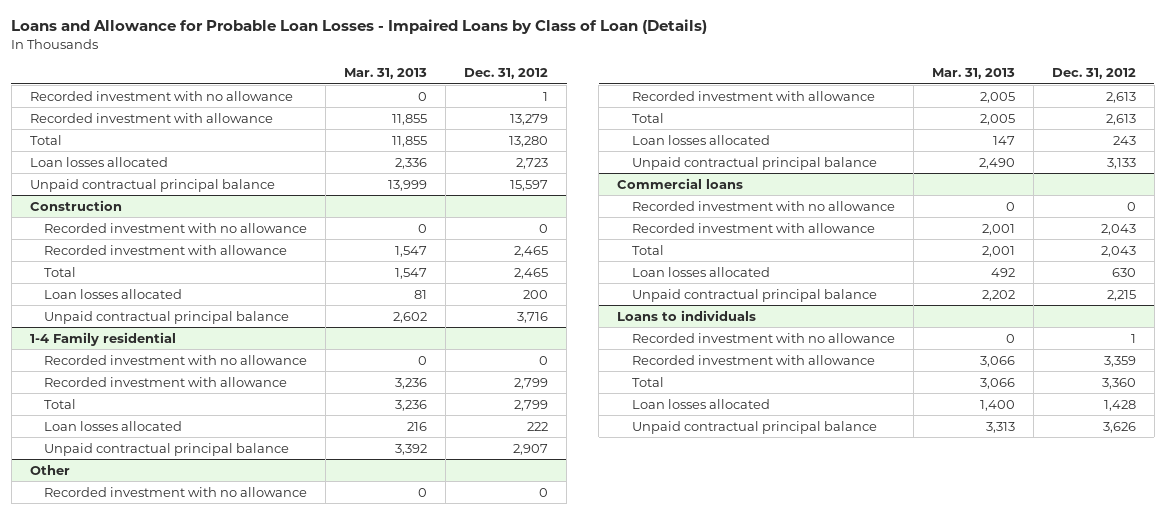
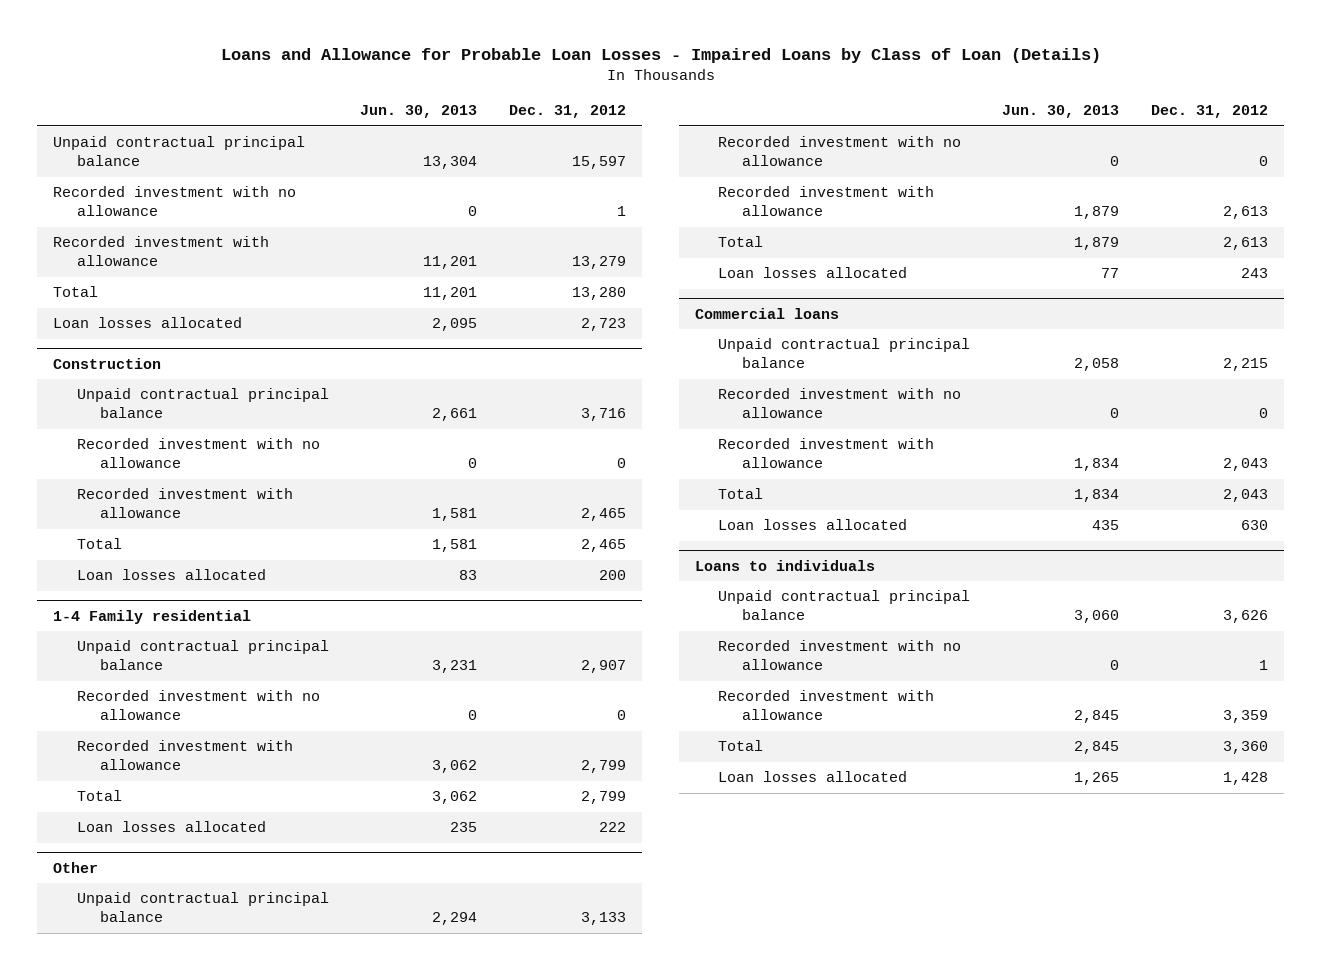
[344,68,428,80] Mar. 31, 2013 -> none
none -> [360,105,478,119] Jun. 30, 2013
[29,178,275,192] Unpaid contractual principal balance -> [53,136,306,167] Unpaid contractual principal balance
[44,310,290,324] Unpaid contractual principal balance -> [76,388,329,419] Unpaid contractual principal balance
[44,442,290,456] Unpaid contractual principal balance -> [76,640,329,671] Unpaid contractual principal balance
[632,156,878,170] Unpaid contractual principal balance -> [76,892,329,923] Unpaid contractual principal balance
[632,288,878,302] Unpaid contractual principal balance -> [718,338,971,369] Unpaid contractual principal balance
[632,420,878,434] Unpaid contractual principal balance -> [718,590,971,621] Unpaid contractual principal balance

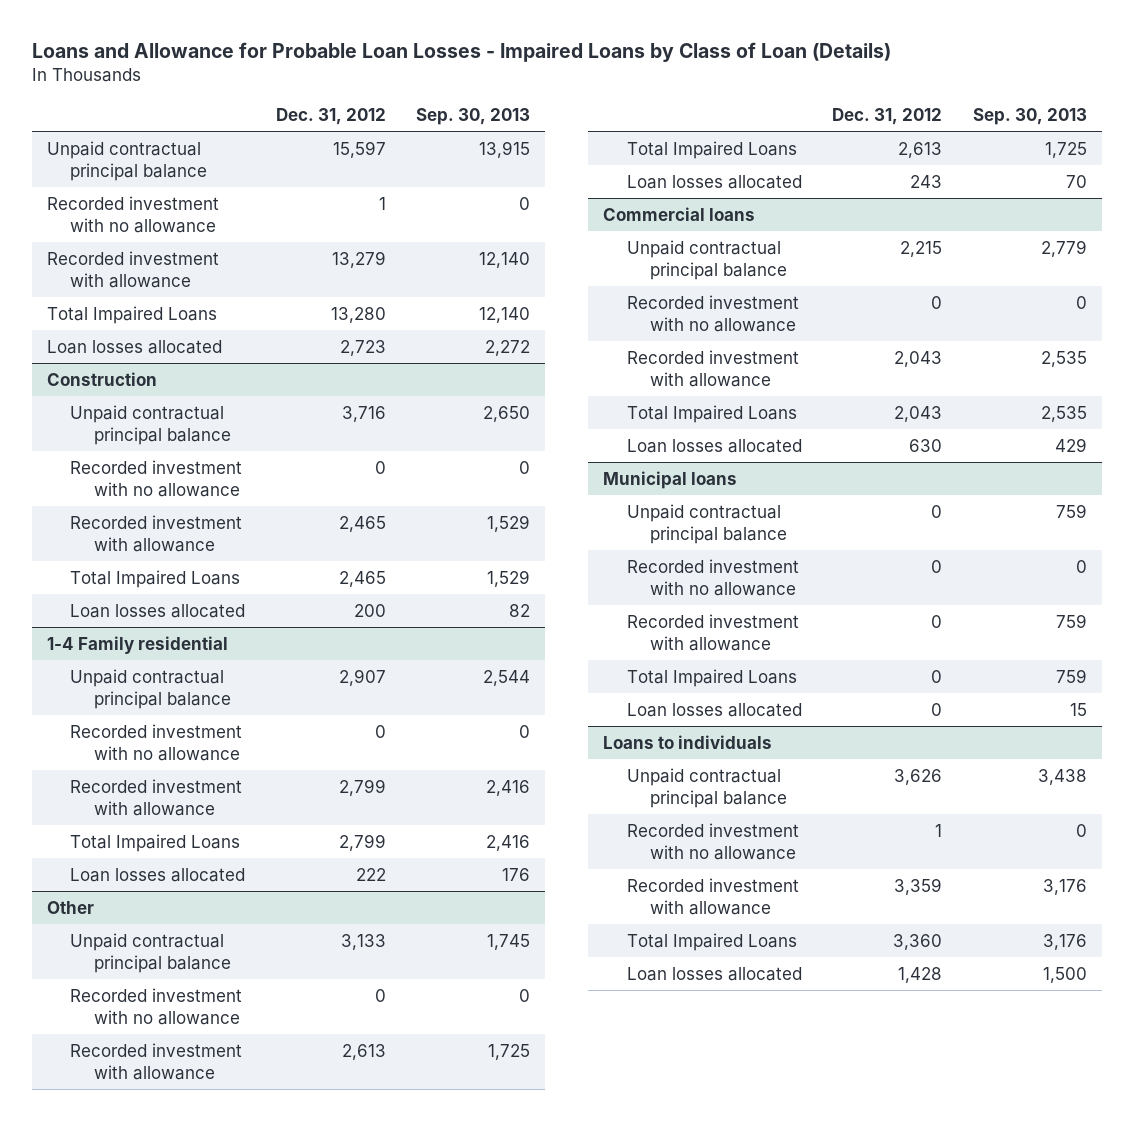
[360,105,478,119] Jun. 30, 2013 -> none
none -> [416,107,531,125] Sep. 30, 2013
[53,286,99,298] Total -> [46,305,217,324] Total Impaired Loans
[76,538,122,550] Total -> [70,569,241,588] Total Impaired Loans
[76,790,122,802] Total -> [70,833,241,852] Total Impaired Loans
[718,236,764,248] Total -> [626,140,797,159] Total Impaired Loans
[718,488,764,500] Total -> [626,404,797,423] Total Impaired Loans
none -> [603,470,738,489] Municipal loans
none -> [626,503,788,545] Unpaid contractual principal balance
none -> [626,558,799,597] Recorded investment with no allowance
none -> [626,613,799,652] Recorded investment with allowance
none -> [626,668,797,687] Total Impaired Loans
none -> [626,702,802,717] Loan losses allocated
[718,740,764,752] Total -> [626,932,797,951] Total Impaired Loans

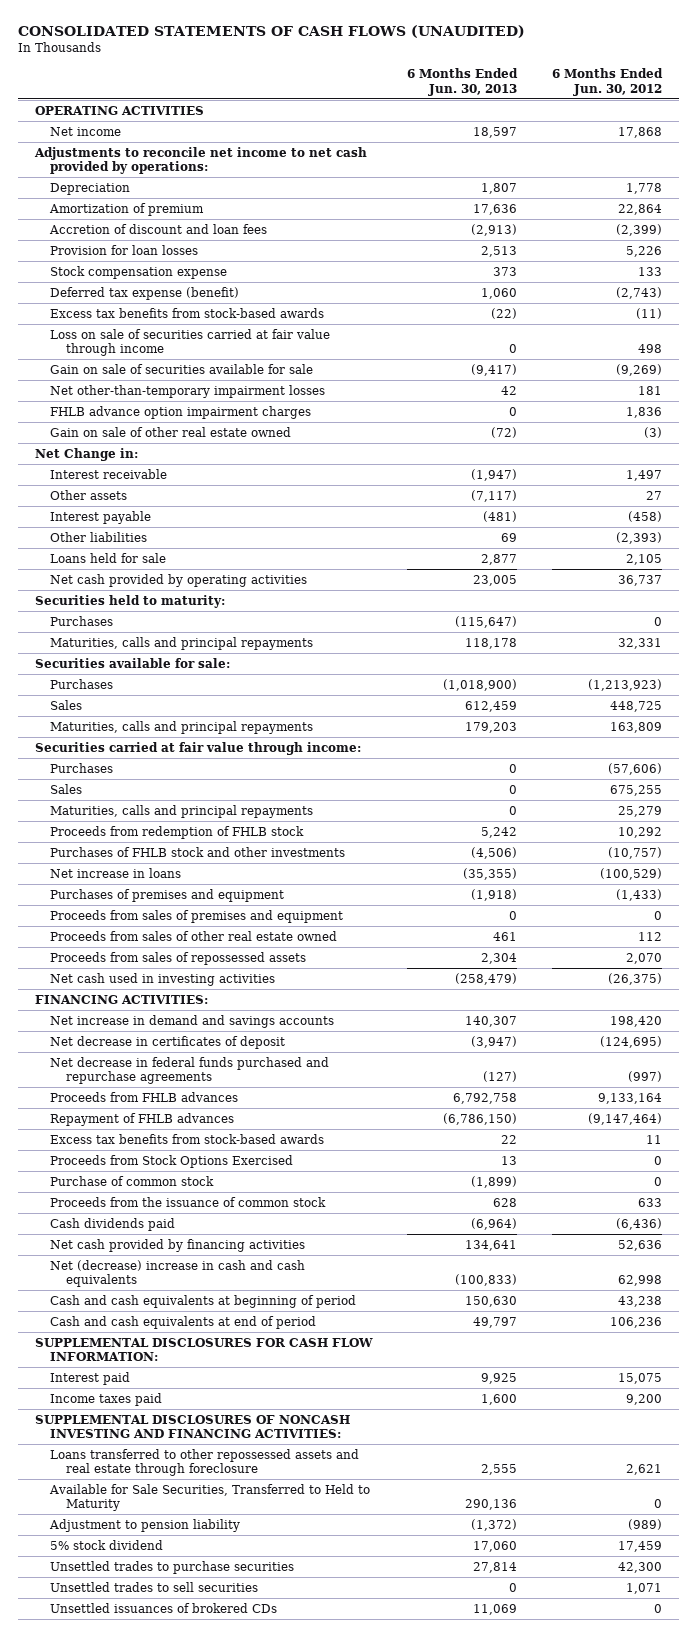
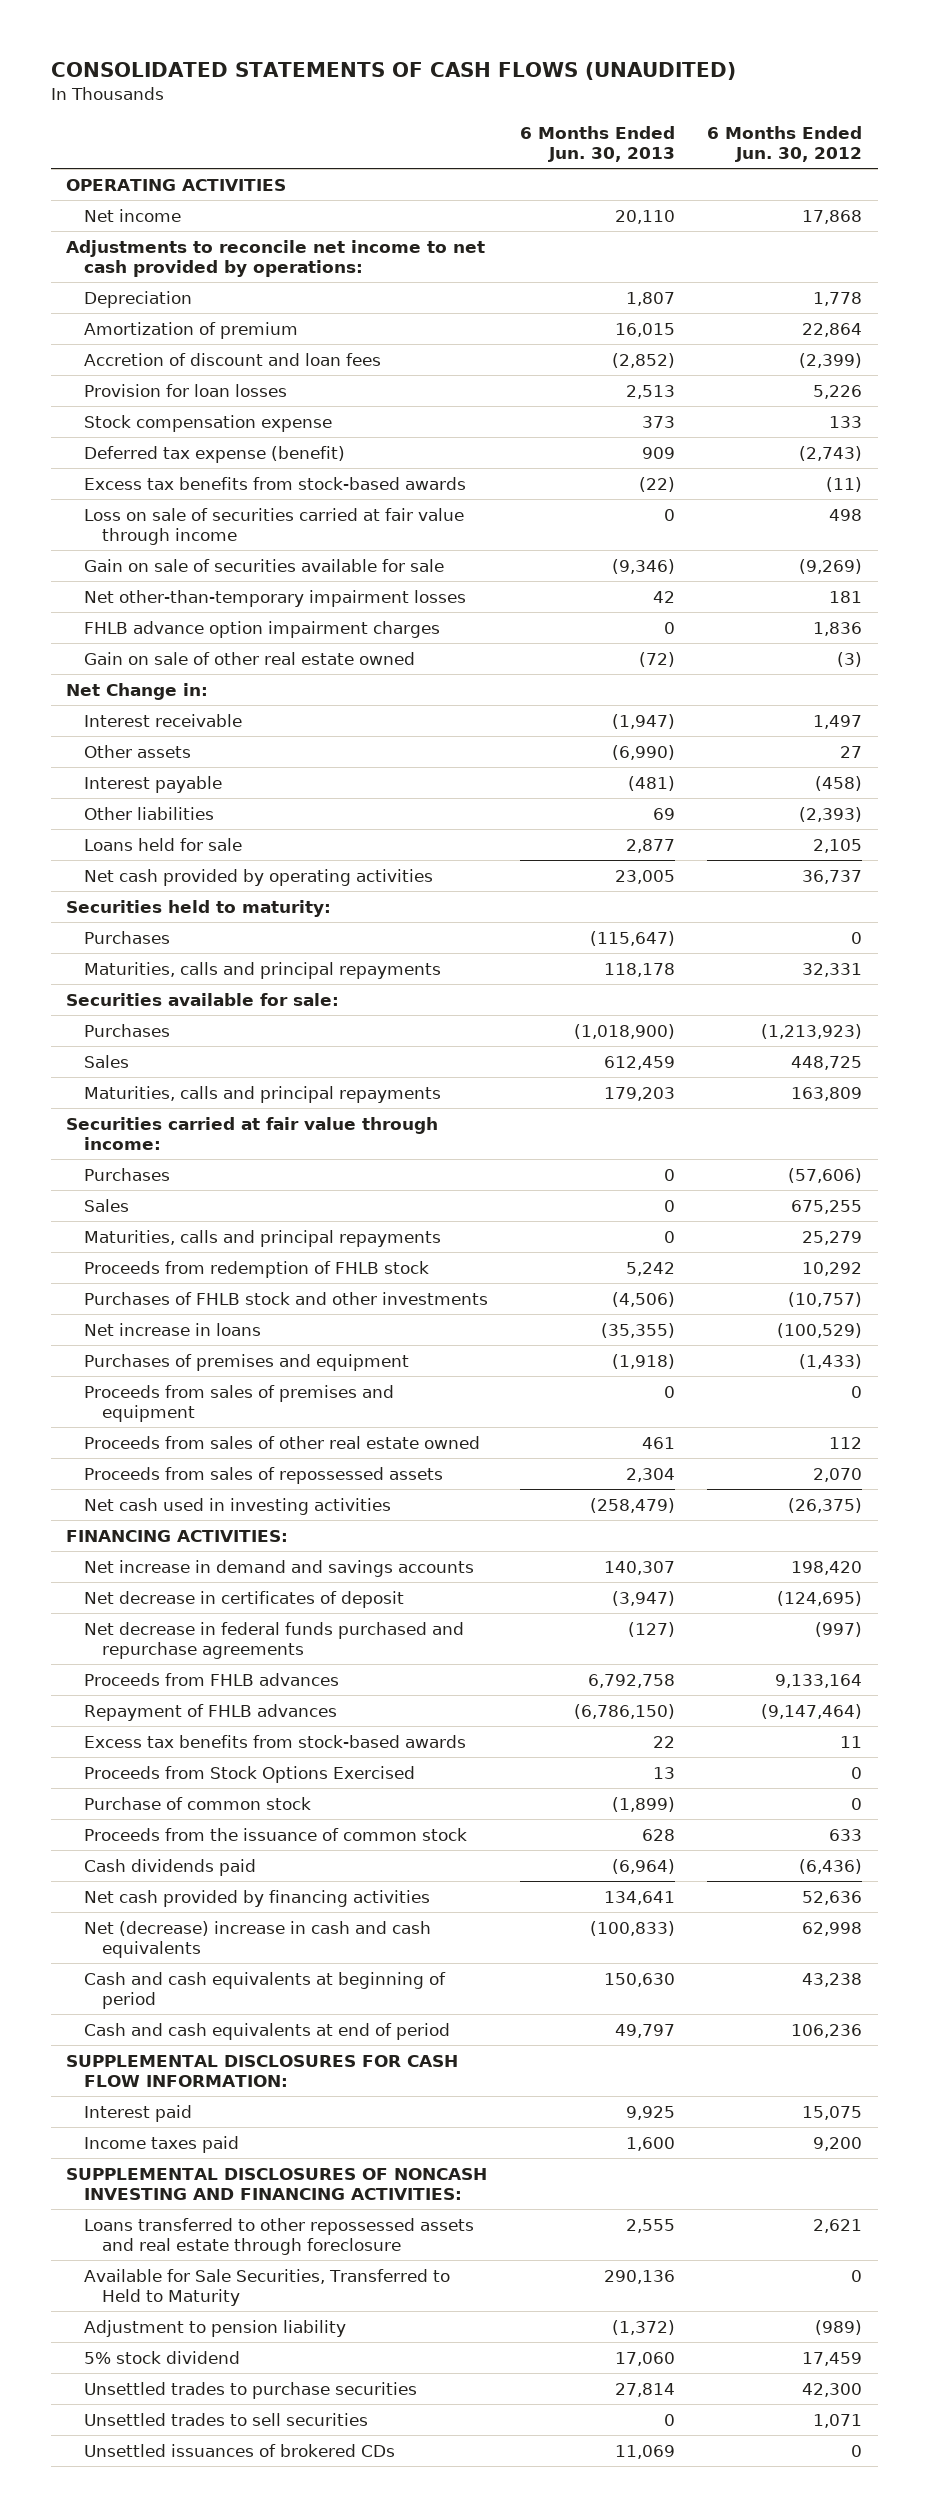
[472,126,517,138] 18,597 -> [615,209,676,224] 20,110
[472,203,517,215] 17,636 -> [615,322,676,337] 16,015
[470,223,517,236] (2,913) -> [612,352,676,368] (2,852)
[480,287,517,299] 1,060 -> [642,446,676,459] 909
[470,363,517,376] (9,417) -> [612,558,676,574] (9,346)
[470,489,517,502] (7,117) -> [612,744,676,760] (6,990)

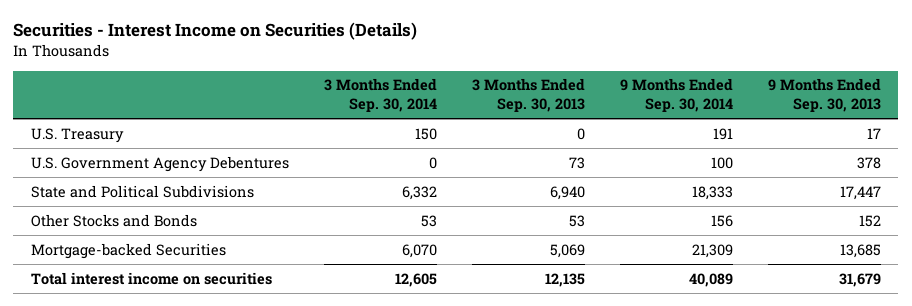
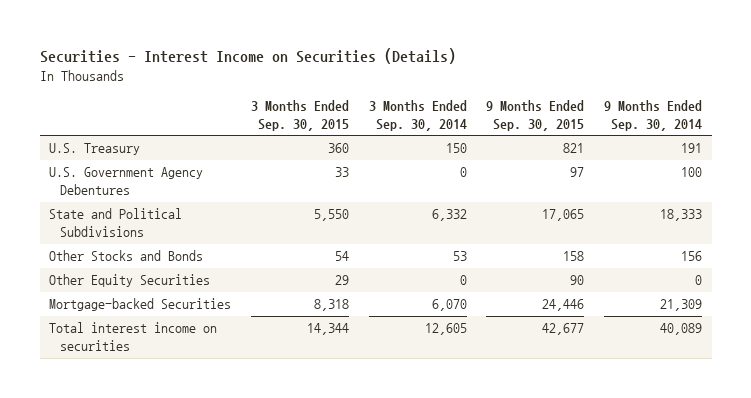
[471,78,585,112] 3 Months Ended Sep. 30, 2013 -> none
[767,78,881,112] 9 Months Ended Sep. 30, 2013 -> none
none -> [251,100,350,131] 3 Months Ended Sep. 30, 2015
none -> [486,100,585,131] 9 Months Ended Sep. 30, 2015
none -> [49,274,211,288] Other Equity Securities

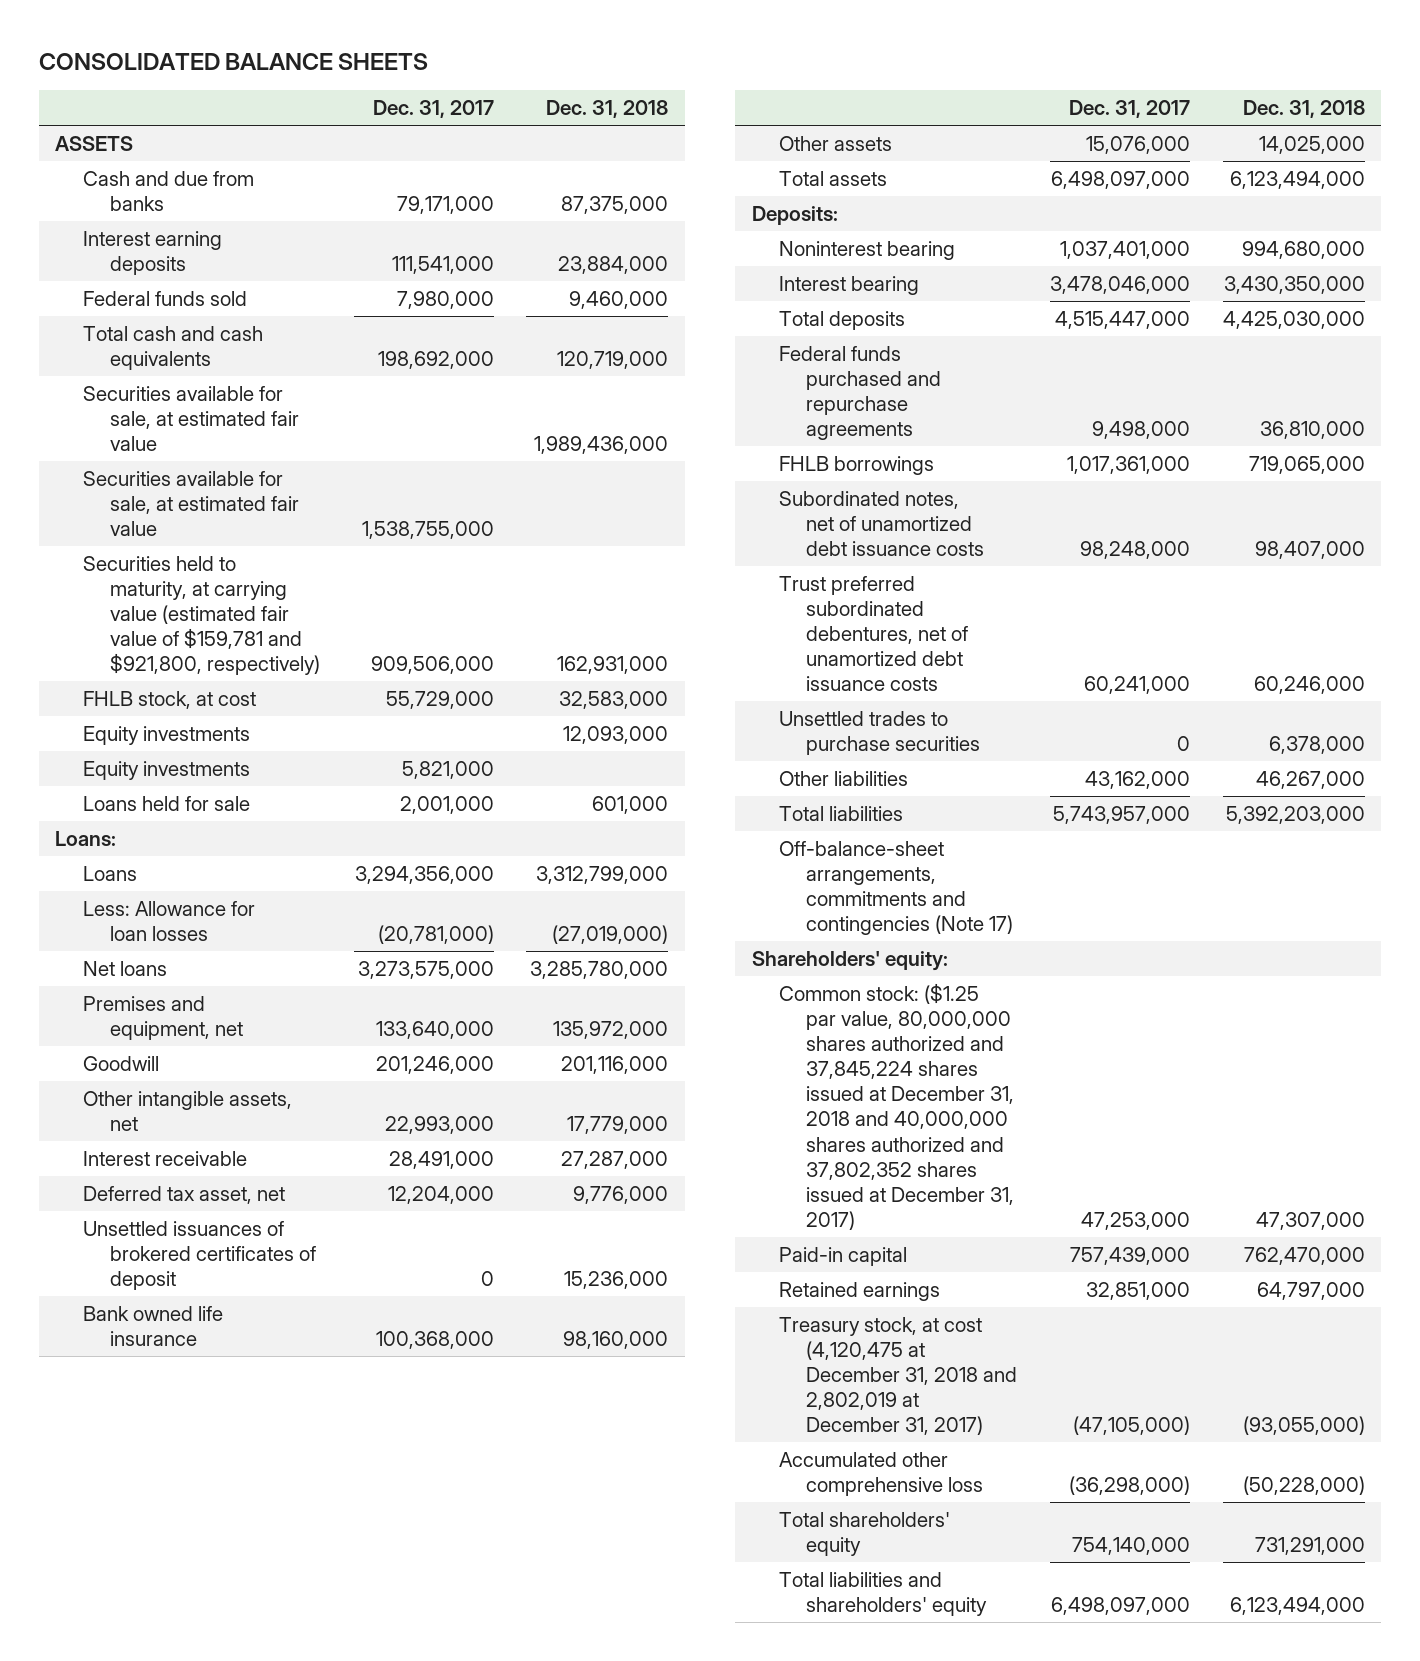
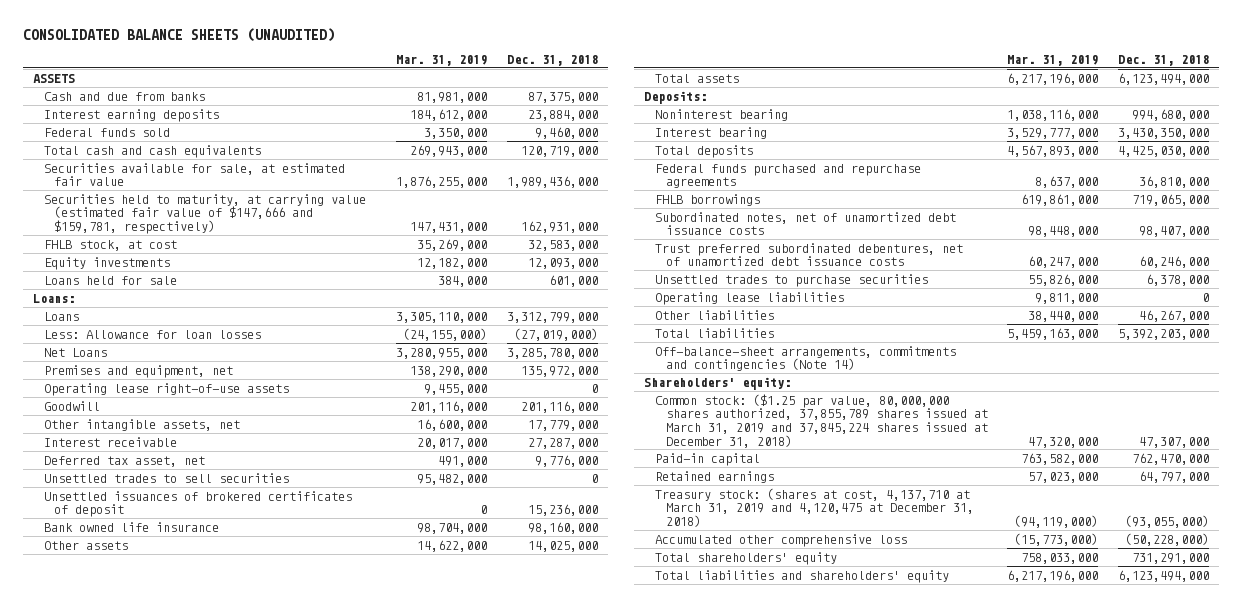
[38,53,428,71] CONSOLIDATED BALANCE SHEETS -> [23,27,336,42] CONSOLIDATED BALANCE SHEETS (UNAUDITED)
[372,100,494,119] Dec. 31, 2017 -> none
none -> [396,54,488,66] Mar. 31, 2019
[82,470,299,537] Securities available for sale, at estimated fair value -> none
[82,555,320,676] Securities held to maturity, at carrying value (estimated fair value of $159,781 and $921,800, respectively) -> [43,193,366,234] Securities held to maturity, at carrying value (estimated fair value of $147,666 and $159,781, respectively)
[82,760,250,780] Equity investments -> none
[82,960,167,976] Net loans -> [43,347,107,357] Net Loans
none -> [43,382,289,396] Operating lease right-of-use assets
none -> [43,472,289,483] Unsettled trades to sell securities
none -> [654,291,844,305] Operating lease liabilities
[779,840,1014,936] Off-balance-sheet arrangements, commitments and contingencies (Note 17) -> [654,345,956,372] Off-balance-sheet arrangements, commitments and contingencies (Note 14)
[779,982,1015,1230] Common stock: ($1.25 par value, 80,000,000 shares authorized and 37,845,224 shares issued at December 31, 2018 and 40,000,000 shares authorized and 37,802,352 shares issued at December 31, 2017) -> [654,393,988,448] Common stock: ($1.25 par value, 80,000,000 shares authorized, 37,855,789 shares issued at March 31, 2019 and 37,845,224 shares issued at December 31, 2018)
[779,1316,1018,1436] Treasury stock, at cost (4,120,475 at December 31, 2018 and 2,802,019 at December 31, 2017) -> [654,487,974,527] Treasury stock: (shares at cost, 4,137,710 at March 31, 2019 and 4,120,475 at December 31, 2018)

